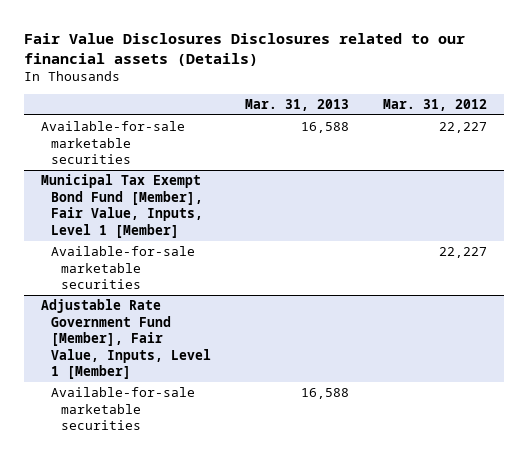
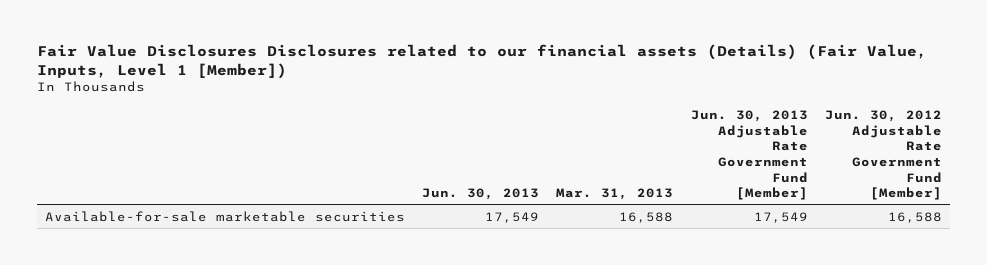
[23,32,465,66] Fair Value Disclosures Disclosures related to our financial assets (Details) -> [36,43,927,79] Fair Value Disclosures Disclosures related to our financial assets (Details) (Fair Value, Inputs, Level 1 [Member])
[383,98,488,111] Mar. 31, 2012 -> none
none -> [422,188,540,201] Jun. 30, 2013
none -> [690,110,808,201] Jun. 30, 2013 Adjustable Rate Government Fund [Member]
none -> [824,110,942,201] Jun. 30, 2012 Adjustable Rate Government Fund [Member]
[40,174,203,238] Municipal Tax Exempt Bond Fund [Member], Fair Value, Inputs, Level 1 [Member] -> none
[50,246,195,290] Available-for-sale marketable securities -> none
[40,299,211,380] Adjustable Rate Government Fund [Member], Fair Value, Inputs, Level 1 [Member] -> none
[50,387,195,431] Available-for-sale marketable securities -> none

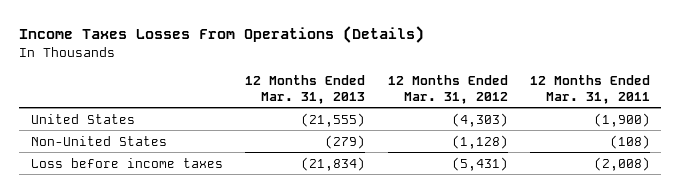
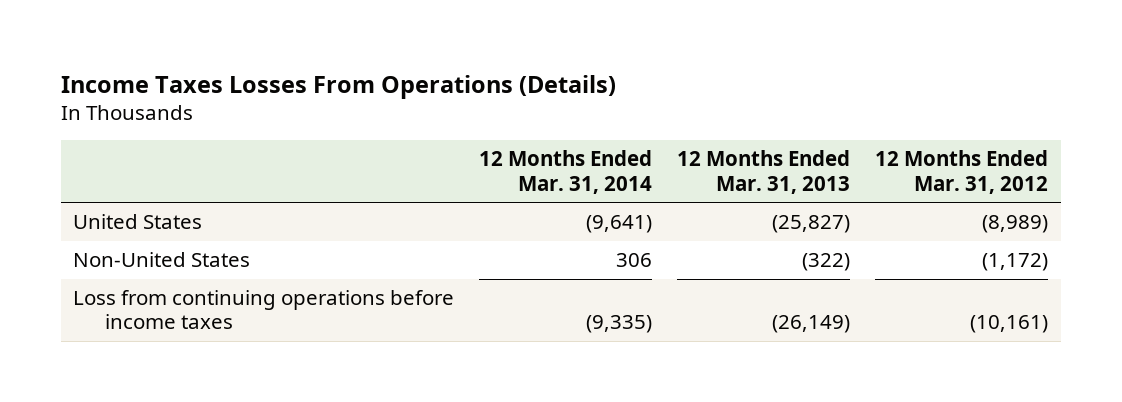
[530,75,651,104] 12 Months Ended Mar. 31, 2011 -> none
none -> [479,150,653,194] 12 Months Ended Mar. 31, 2014
[301,112,366,127] (21,555) -> [772,215,851,234] (25,827)
[451,112,508,127] (4,303) -> [982,215,1049,234] (8,989)
[325,134,366,149] (279) -> [802,253,851,272] (322)
[451,134,508,149] (1,128) -> [982,253,1049,272] (1,172)
[30,157,223,168] Loss before income taxes -> [73,290,455,330] Loss from continuing operations before income taxes
[301,156,366,171] (21,834) -> [772,315,851,334] (26,149)
[451,156,508,171] (5,431) -> [970,315,1049,334] (10,161)

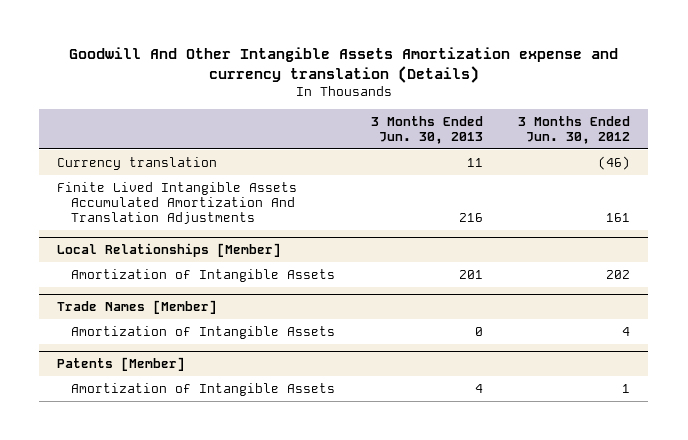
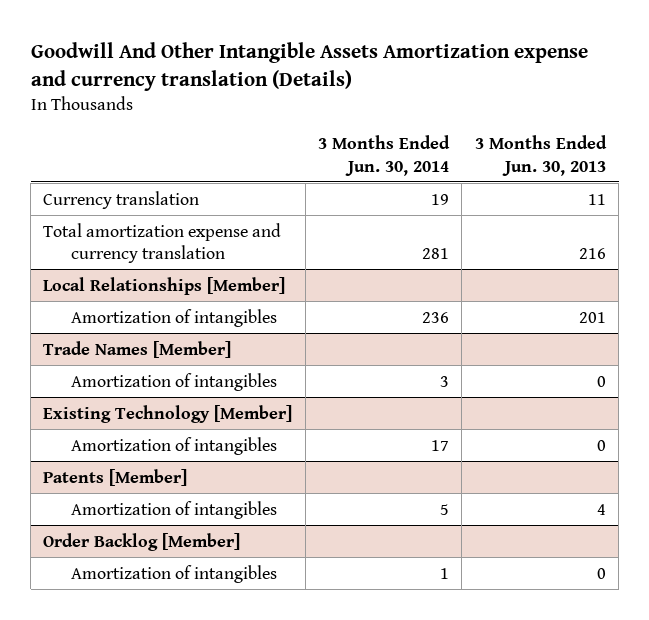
[518,115,631,144] 3 Months Ended Jun. 30, 2012 -> none
none -> [318,135,451,176] 3 Months Ended Jun. 30, 2014
[57,181,298,224] Finite Lived Intangible Assets Accumulated Amortization And Translation Adjustments -> [43,222,282,263] Total amortization expense and currency translation
[71,268,336,282] Amortization of Intangible Assets -> [70,308,277,327] Amortization of intangibles
[71,325,336,339] Amortization of Intangible Assets -> [70,372,277,391] Amortization of intangibles
none -> [43,404,293,423] Existing Technology [Member]
none -> [70,436,277,455] Amortization of intangibles
[71,382,336,396] Amortization of Intangible Assets -> [70,500,277,519] Amortization of intangibles
none -> [43,532,241,551] Order Backlog [Member]
none -> [70,564,277,583] Amortization of intangibles

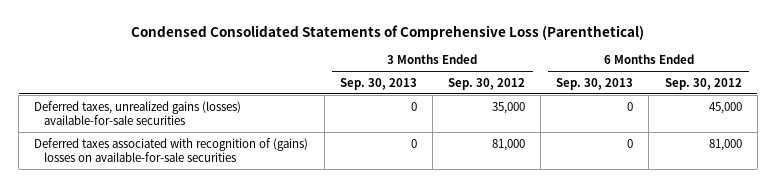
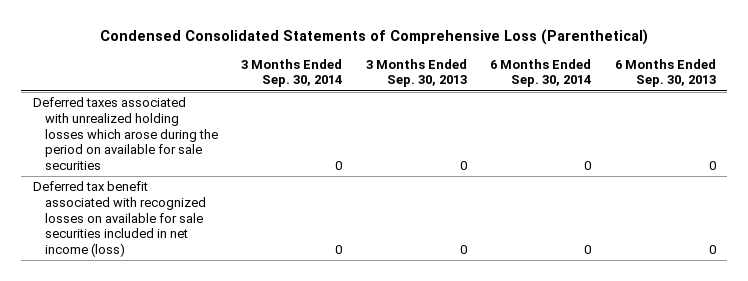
[448,77,526,90] Sep. 30, 2012 -> none
[664,77,742,90] Sep. 30, 2012 -> none
none -> [241,58,343,88] 3 Months Ended Sep. 30, 2014
none -> [490,58,592,88] 6 Months Ended Sep. 30, 2014
[34,100,242,125] Deferred taxes, unrealized gains (losses) available-for-sale securities -> [32,97,218,171] Deferred taxes associated with unrealized holding losses which arose during the period on available for sale securities
[34,137,309,162] Deferred taxes associated with recognition of (gains) losses on available-for-sale securities -> [32,181,206,258] Deferred tax benefit associated with recognized losses on available for sale securities included in net income (loss)

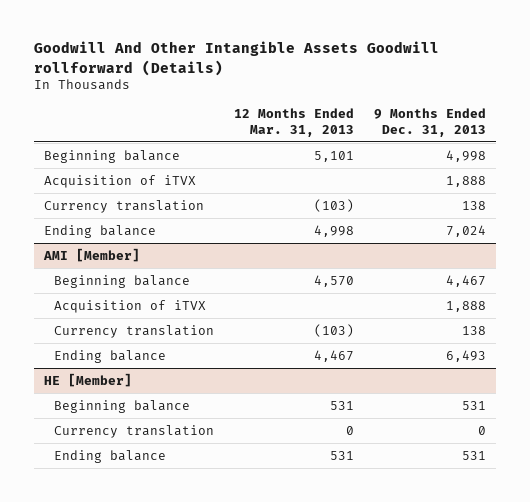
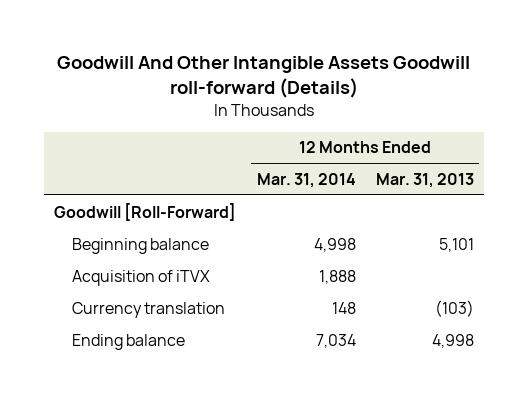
[34,41,440,76] Goodwill And Other Intangible Assets Goodwill rollforward (Details) -> [57,55,471,98] Goodwill And Other Intangible Assets Goodwill roll-forward (Details)
[373,108,486,137] 9 Months Ended Dec. 31, 2013 -> none
none -> [256,172,356,188] Mar. 31, 2014
none -> [54,202,237,221] Goodwill [Roll-Forward]
[43,247,141,262] AMI [Member] -> none
[54,274,191,288] Beginning balance -> none
[54,299,207,313] Acquisition of iTVX -> none
[54,324,215,338] Currency translation -> none
[54,349,167,363] Ending balance -> none
[44,372,133,387] HE [Member] -> none
[54,399,191,413] Beginning balance -> none
[54,424,215,438] Currency translation -> none
[54,449,167,463] Ending balance -> none

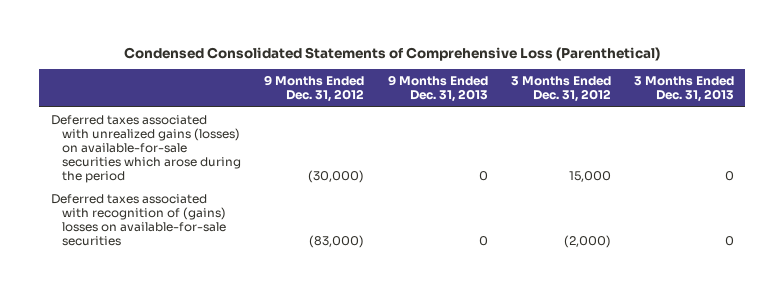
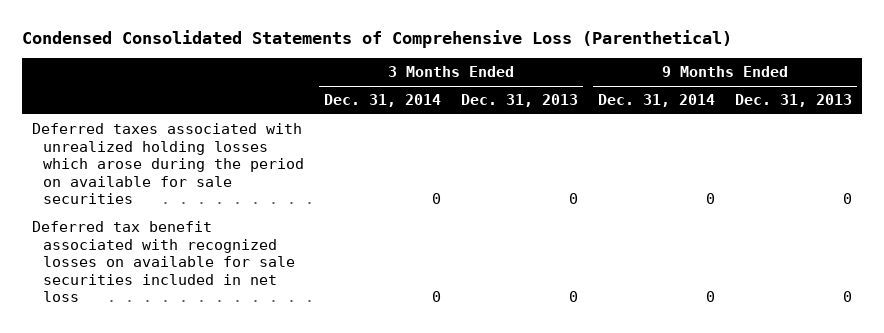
[264,75,365,103] 9 Months Ended Dec. 31, 2012 -> none
[510,76,611,103] 3 Months Ended Dec. 31, 2012 -> none
none -> [323,94,441,108] Dec. 31, 2014
none -> [598,94,716,108] Dec. 31, 2014
[50,114,242,184] Deferred taxes associated with unrealized gains (losses) on available-for-sale securities which arose during the period -> [31,123,304,205] Deferred taxes associated with unrealized holding losses which arose during the period on available for sale securities
[50,193,227,247] Deferred taxes associated with recognition of (gains) losses on available-for-sale securities -> [31,221,295,303] Deferred tax benefit associated with recognized losses on available for sale securities included in net loss

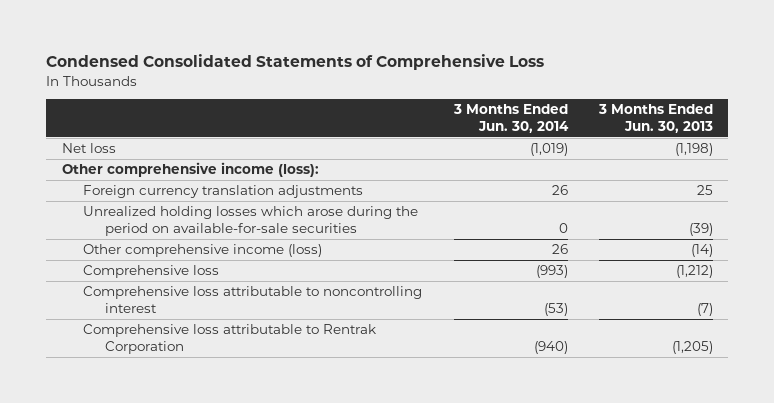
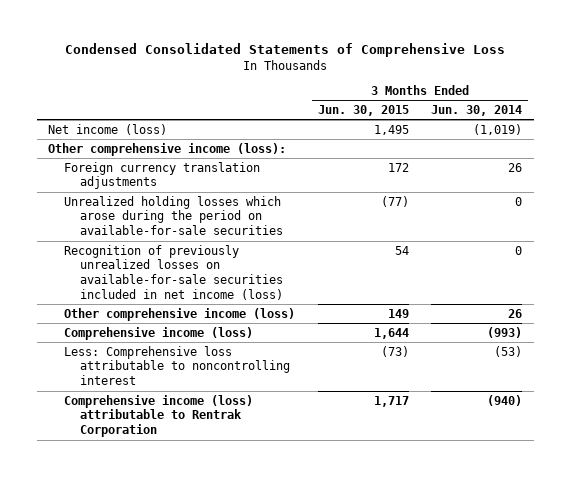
[597,104,713,134] 3 Months Ended Jun. 30, 2013 -> none
none -> [317,105,409,117] Jun. 30, 2015
[61,143,116,154] Net loss -> [48,123,168,135] Net income (loss)
none -> [63,244,283,300] Recognition of previously unrealized losses on available-for-sale securities included in net income (loss)
[83,265,220,279] Comprehensive loss -> [63,326,253,340] Comprehensive income (loss)
[83,286,423,314] Comprehensive loss attributable to noncontrolling interest -> [63,345,290,386] Less: Comprehensive loss attributable to noncontrolling interest
[83,324,377,355] Comprehensive loss attributable to Rentrak Corporation -> [63,394,253,438] Comprehensive income (loss) attributable to Rentrak Corporation

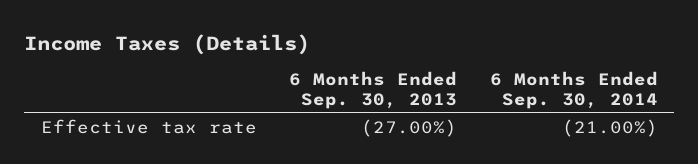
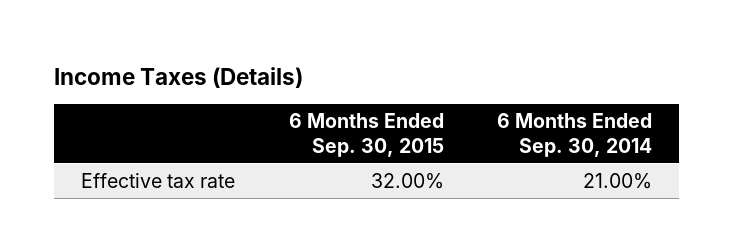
[289,71,458,110] 6 Months Ended Sep. 30, 2013 -> none
none -> [288,113,444,157] 6 Months Ended Sep. 30, 2015
[561,119,658,138] (21.00%) -> [583,173,653,190] 21.00%

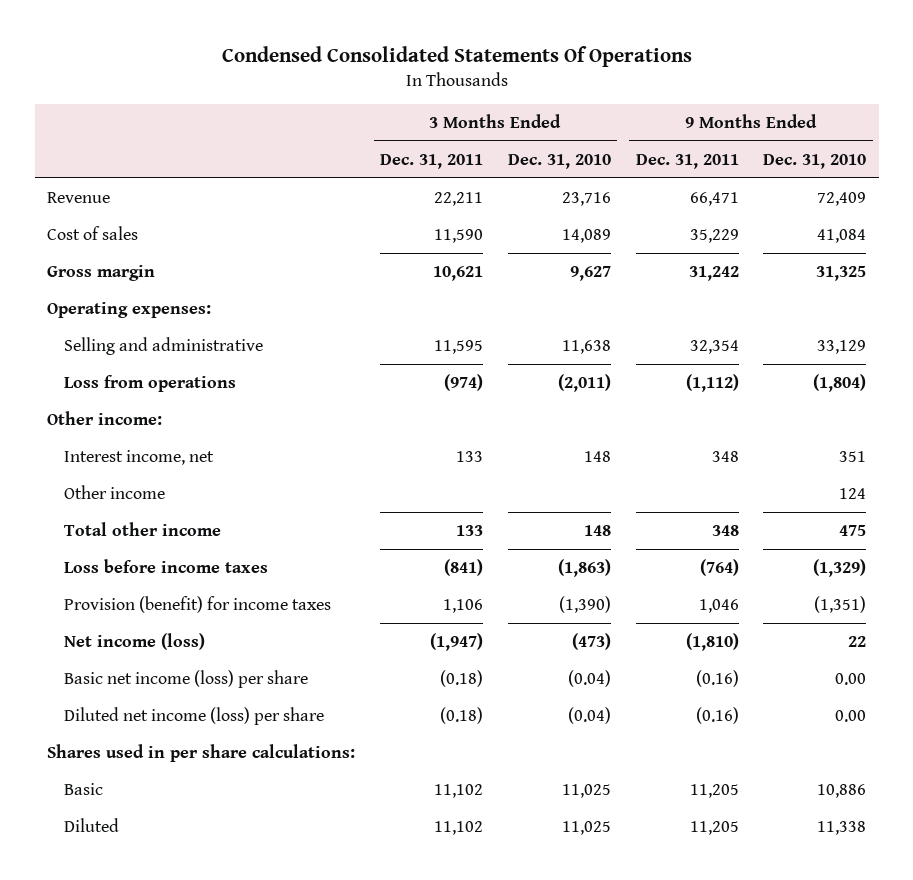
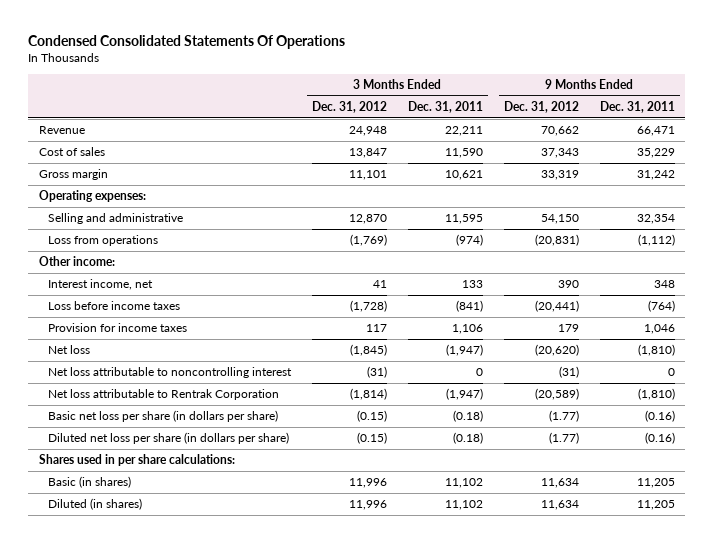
[507,153,611,169] Dec. 31, 2010 -> none
[763,153,867,169] Dec. 31, 2010 -> none
none -> [312,100,388,113] Dec. 31, 2012
none -> [503,100,579,113] Dec. 31, 2012
[63,485,165,500] Other income -> none
[63,522,221,537] Total other income -> none
[63,596,331,614] Provision (benefit) for income taxes -> [48,323,188,333] Provision for income taxes
none -> [48,345,91,355] Net loss
none -> [48,367,293,379] Net loss attributable to noncontrolling interest
[63,633,205,651] Net income (loss) -> [48,389,280,401] Net loss attributable to Rentrak Corporation
[63,670,308,689] Basic net income (loss) per share -> [48,410,279,423] Basic net loss per share (in dollars per share)
[63,707,324,726] Diluted net income (loss) per share -> [48,432,290,445] Diluted net loss per share (in dollars per share)
[63,783,103,796] Basic -> [48,476,132,489] Basic (in shares)
[63,818,119,833] Diluted -> [48,498,143,511] Diluted (in shares)

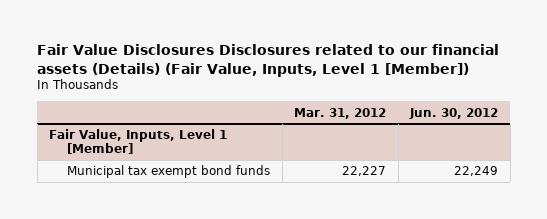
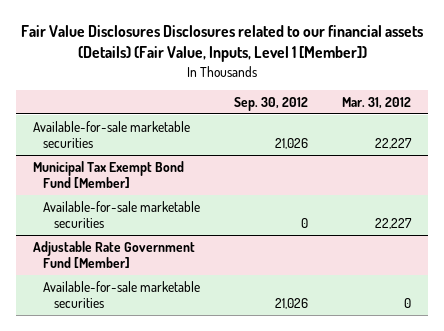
[409,107,499,119] Jun. 30, 2012 -> none
none -> [234,96,309,111] Sep. 30, 2012
[49,129,228,154] Fair Value, Inputs, Level 1 [Member] -> none
[67,165,271,179] Municipal tax exempt bond funds -> [32,120,190,149] Available-for-sale marketable securities
none -> [32,160,184,189] Municipal Tax Exempt Bond Fund [Member]
none -> [43,200,201,229] Available-for-sale marketable securities
none -> [32,240,195,269] Adjustable Rate Government Fund [Member]
none -> [43,280,201,309] Available-for-sale marketable securities

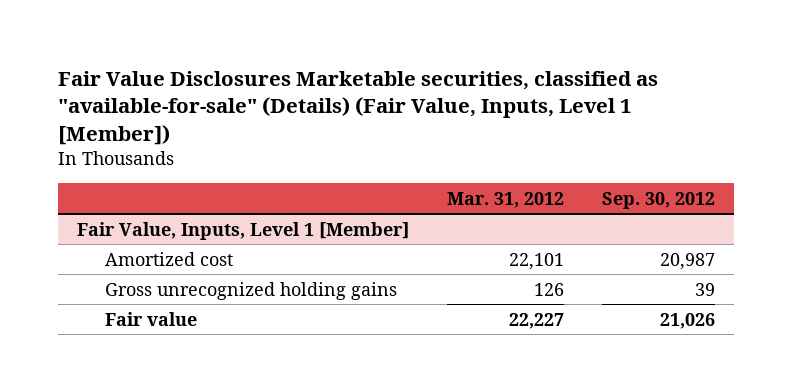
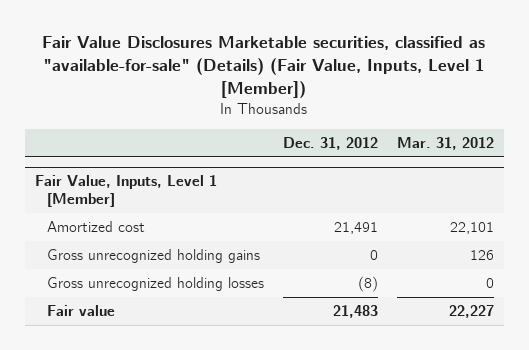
[602,191,716,209] Sep. 30, 2012 -> none
none -> [283,137,379,151] Dec. 31, 2012
none -> [47,276,265,291] Gross unrecognized holding losses

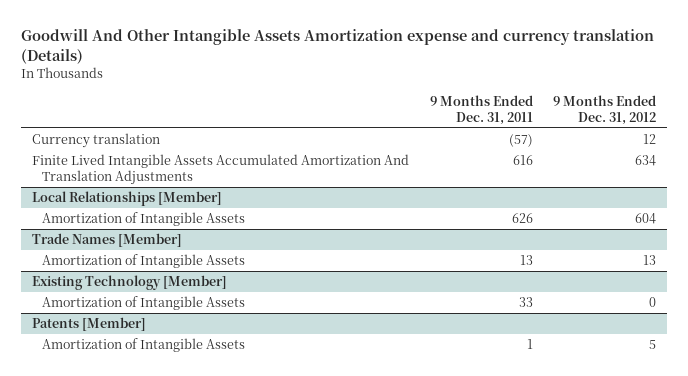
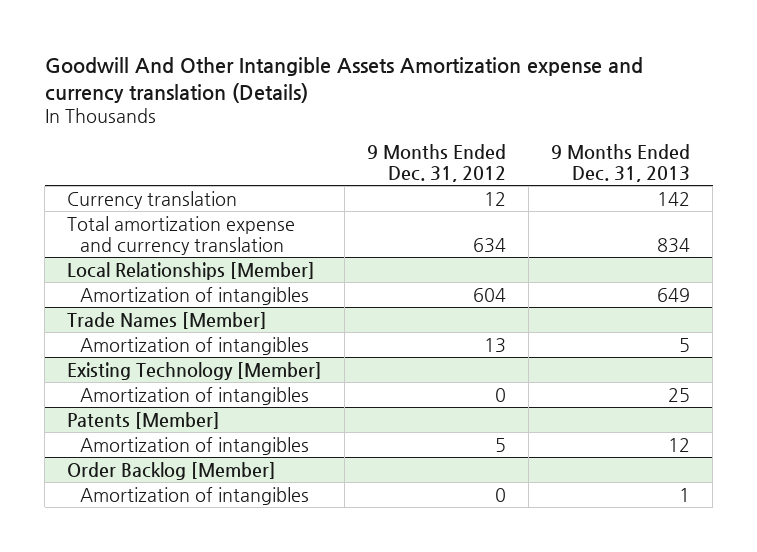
[429,94,533,125] 9 Months Ended Dec. 31, 2011 -> none
none -> [551,143,691,182] 9 Months Ended Dec. 31, 2013
[31,154,409,186] Finite Lived Intangible Assets Accumulated Amortization And Translation Adjustments -> [67,215,296,255] Total amortization expense and currency translation
[42,212,246,227] Amortization of Intangible Assets -> [80,286,310,305] Amortization of intangibles
[42,254,246,269] Amortization of Intangible Assets -> [80,336,310,355] Amortization of intangibles
[42,296,246,311] Amortization of Intangible Assets -> [80,386,310,405] Amortization of intangibles
[42,338,246,353] Amortization of Intangible Assets -> [80,436,310,455] Amortization of intangibles
none -> [67,461,277,480] Order Backlog [Member]
none -> [80,486,310,505] Amortization of intangibles

